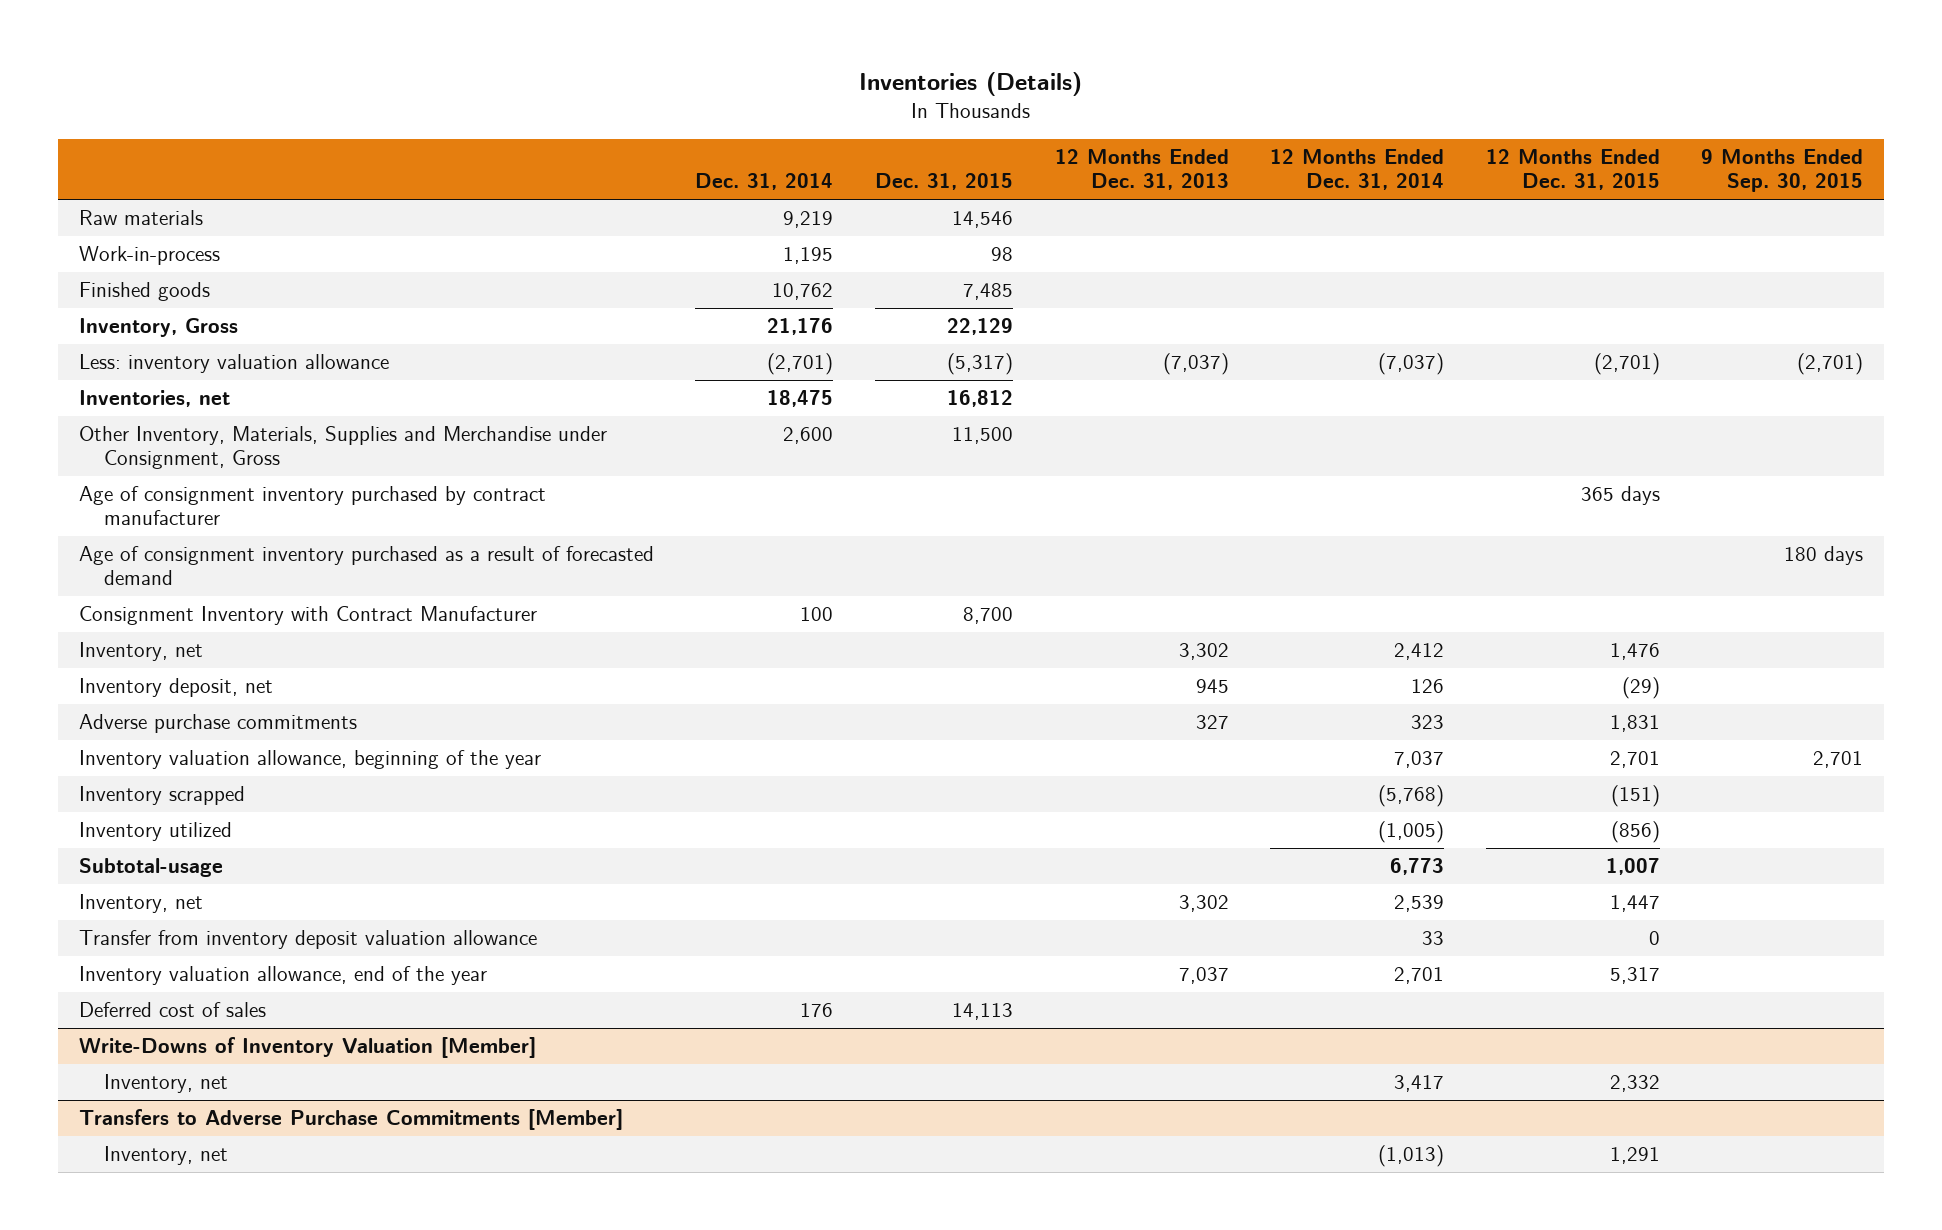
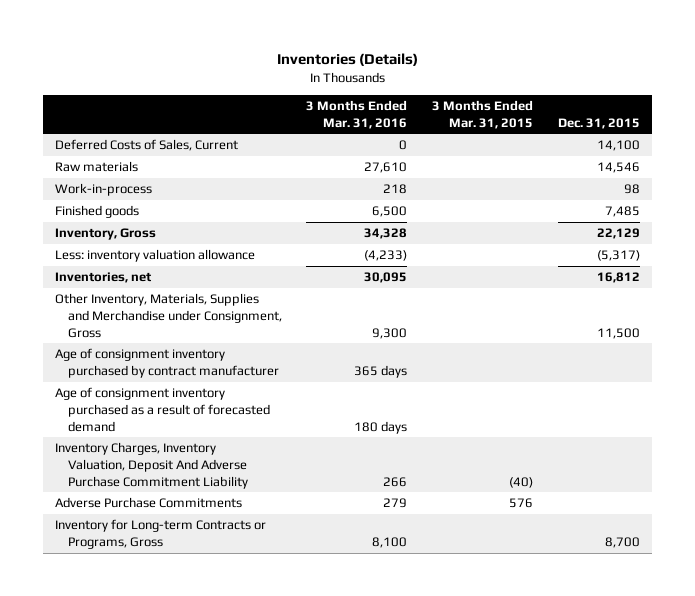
[695,173,834,191] Dec. 31, 2014 -> none
[1054,149,1229,191] 12 Months Ended Dec. 31, 2013 -> none
[1270,149,1445,191] 12 Months Ended Dec. 31, 2014 -> none
[1485,149,1660,191] 12 Months Ended Dec. 31, 2015 -> none
[1701,149,1864,193] 9 Months Ended Sep. 30, 2015 -> none
none -> [306,100,408,129] 3 Months Ended Mar. 31, 2016
none -> [432,100,534,129] 3 Months Ended Mar. 31, 2015
none -> [55,139,239,152] Deferred Costs of Sales, Current
[78,606,537,626] Consignment Inventory with Contract Manufacturer -> none
[78,678,273,698] Inventory deposit, net -> none
[78,750,541,770] Inventory valuation allowance, beginning of the year -> none
[78,786,245,806] Inventory scrapped -> none
[78,822,232,842] Inventory utilized -> none
[78,858,223,878] Subtotal-usage -> none
[78,894,203,914] Inventory, net -> none
[78,930,537,950] Transfer from inventory deposit valuation allowance -> none
[78,966,487,986] Inventory valuation allowance, end of the year -> none
[78,1002,266,1018] Deferred cost of sales -> none
[78,1037,536,1059] Write-Downs of Inventory Valuation [Member] -> none
[104,1074,229,1094] Inventory, net -> none
[78,1109,623,1131] Transfers to Adverse Purchase Commitments [Member] -> none
[104,1146,229,1166] Inventory, net -> none
[78,642,203,662] Inventory, net -> [55,442,248,489] Inventory Charges, Inventory Valuation, Deposit And Adverse Purchase Commitment Liability
[78,714,357,734] Adverse purchase commitments -> [55,497,243,509] Adverse Purchase Commitments
none -> [55,519,267,550] Inventory for Long-term Contracts or Programs, Gross

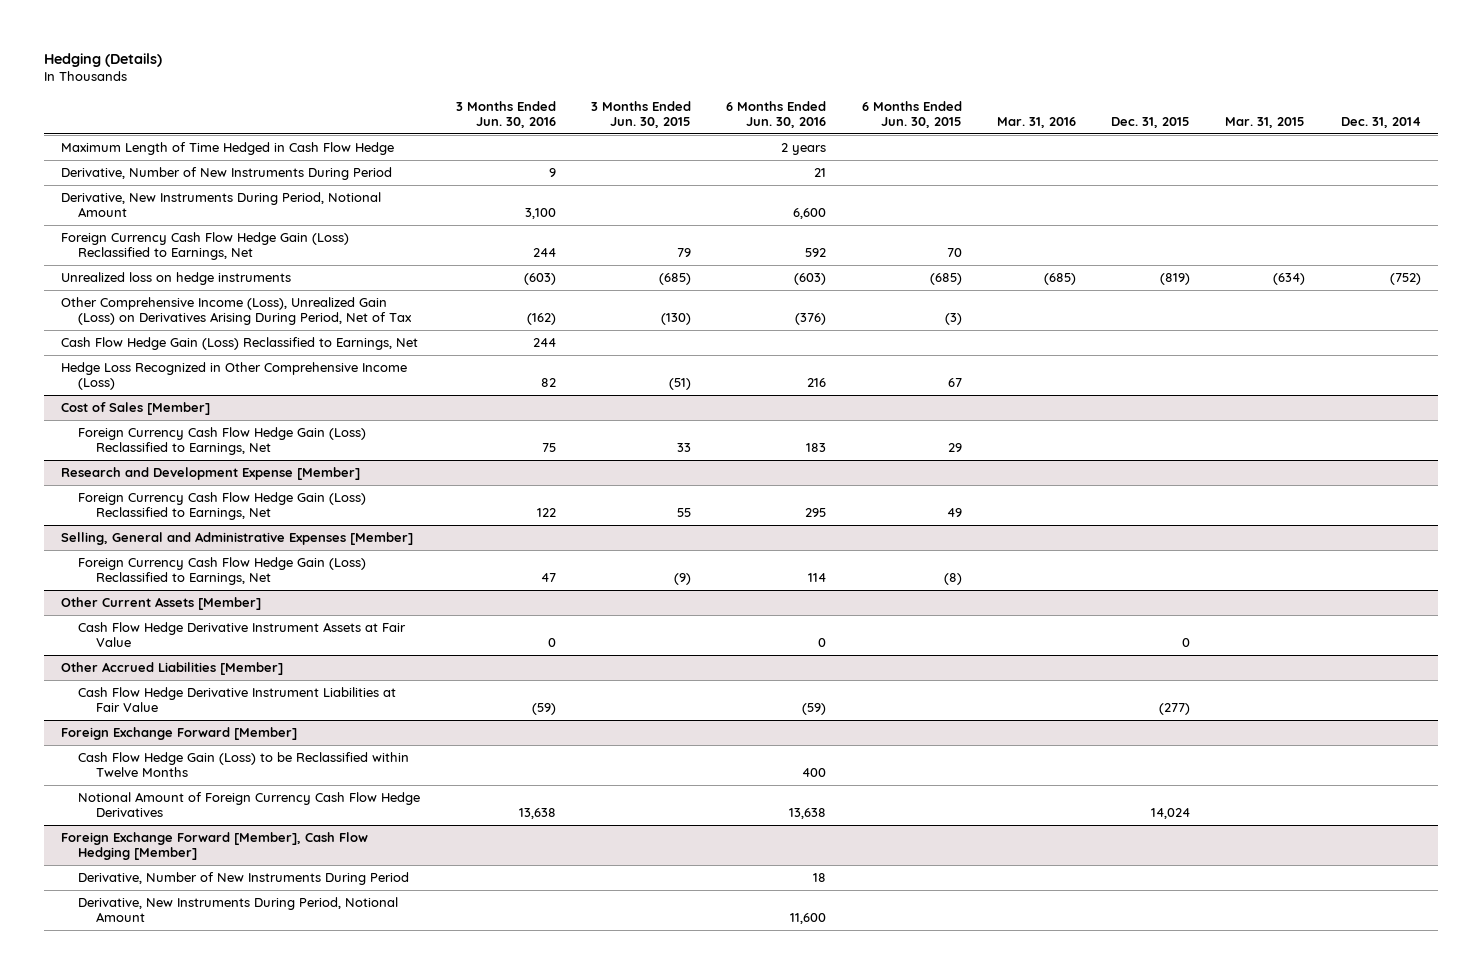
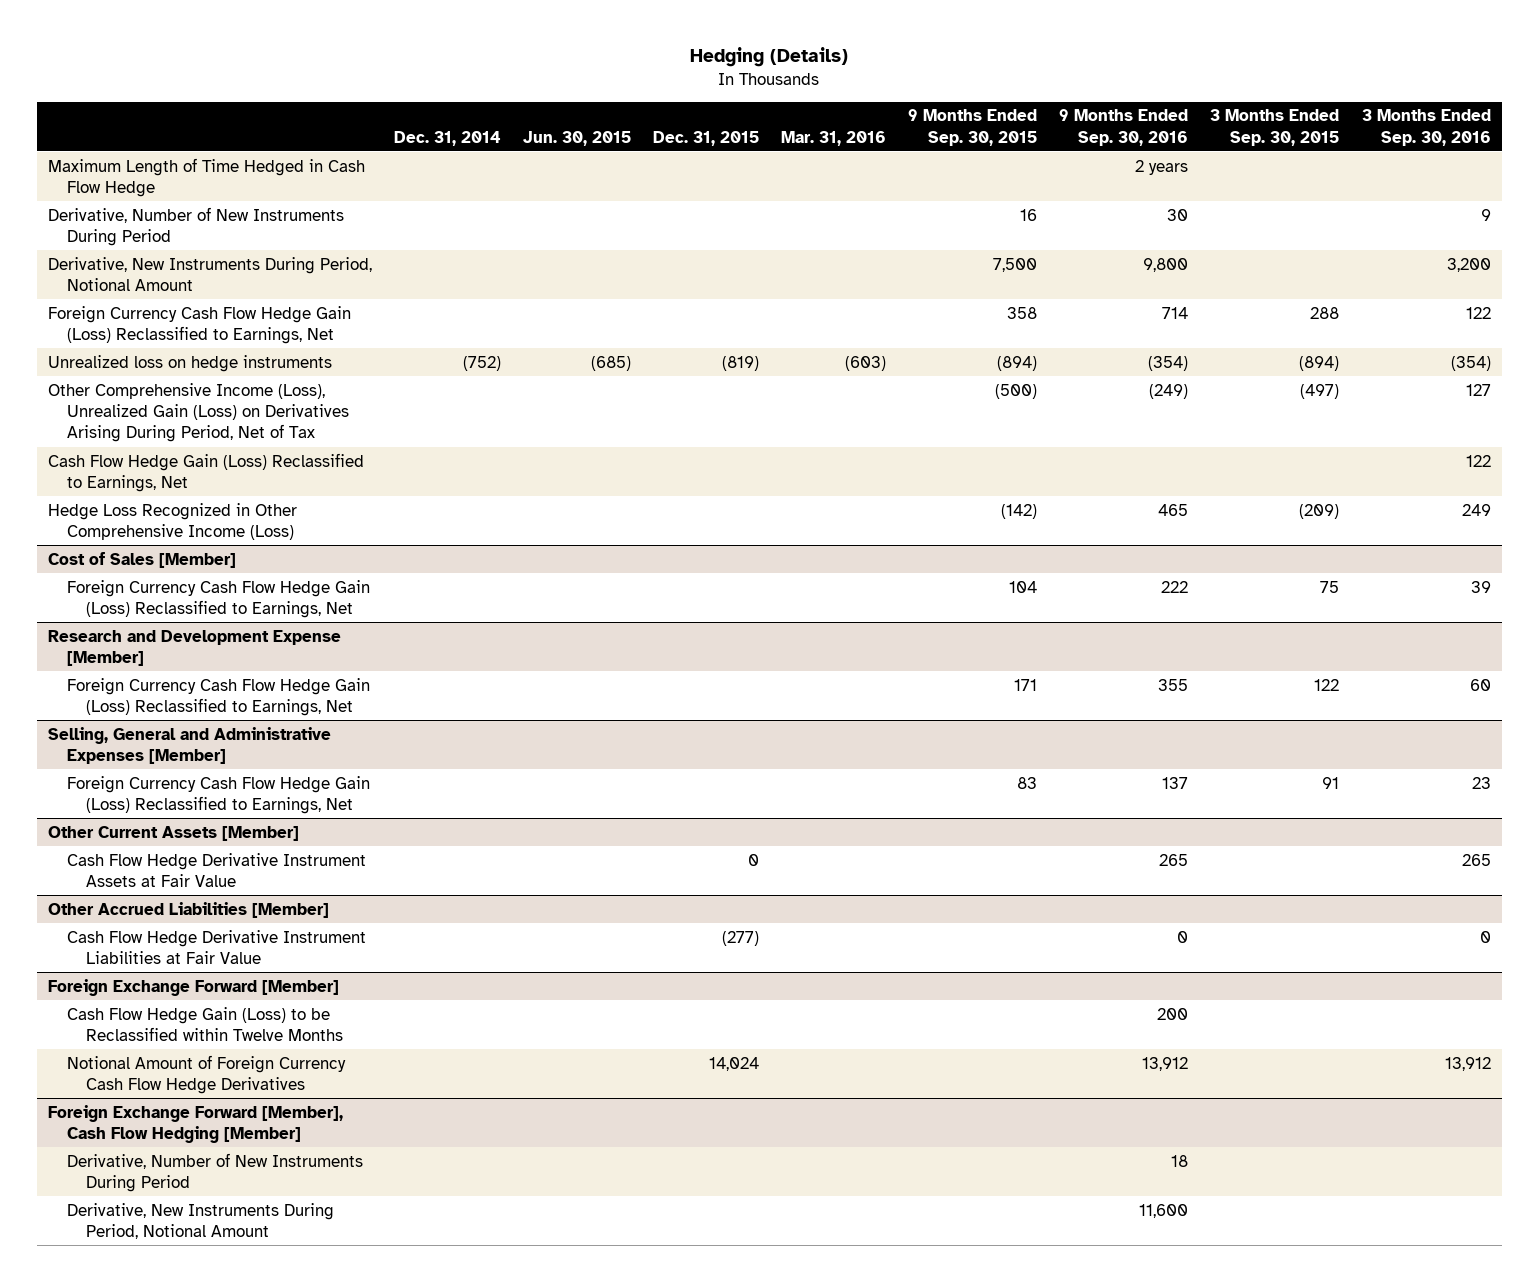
[455,100,556,128] 3 Months Ended Jun. 30, 2016 -> none
[590,100,691,128] 3 Months Ended Jun. 30, 2015 -> none
[726,100,827,128] 6 Months Ended Jun. 30, 2016 -> none
[861,100,962,128] 6 Months Ended Jun. 30, 2015 -> none
[1225,116,1306,128] Mar. 31, 2015 -> none
none -> [522,130,631,146] Jun. 30, 2015
none -> [908,109,1038,146] 9 Months Ended Sep. 30, 2015
none -> [1059,109,1189,146] 9 Months Ended Sep. 30, 2016
none -> [1210,109,1340,146] 3 Months Ended Sep. 30, 2015
none -> [1361,109,1491,146] 3 Months Ended Sep. 30, 2016
[1043,272,1076,285] (685) -> [845,355,887,371] (603)

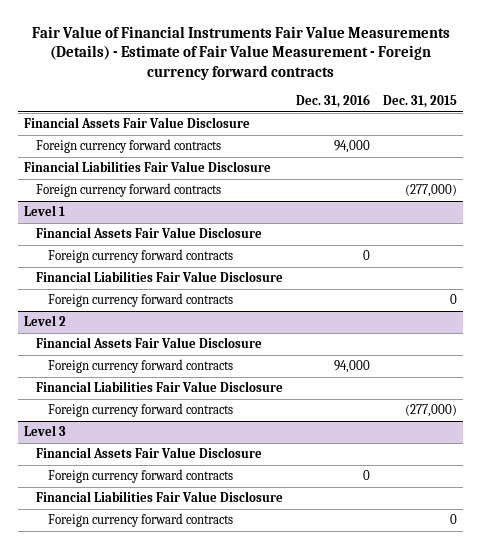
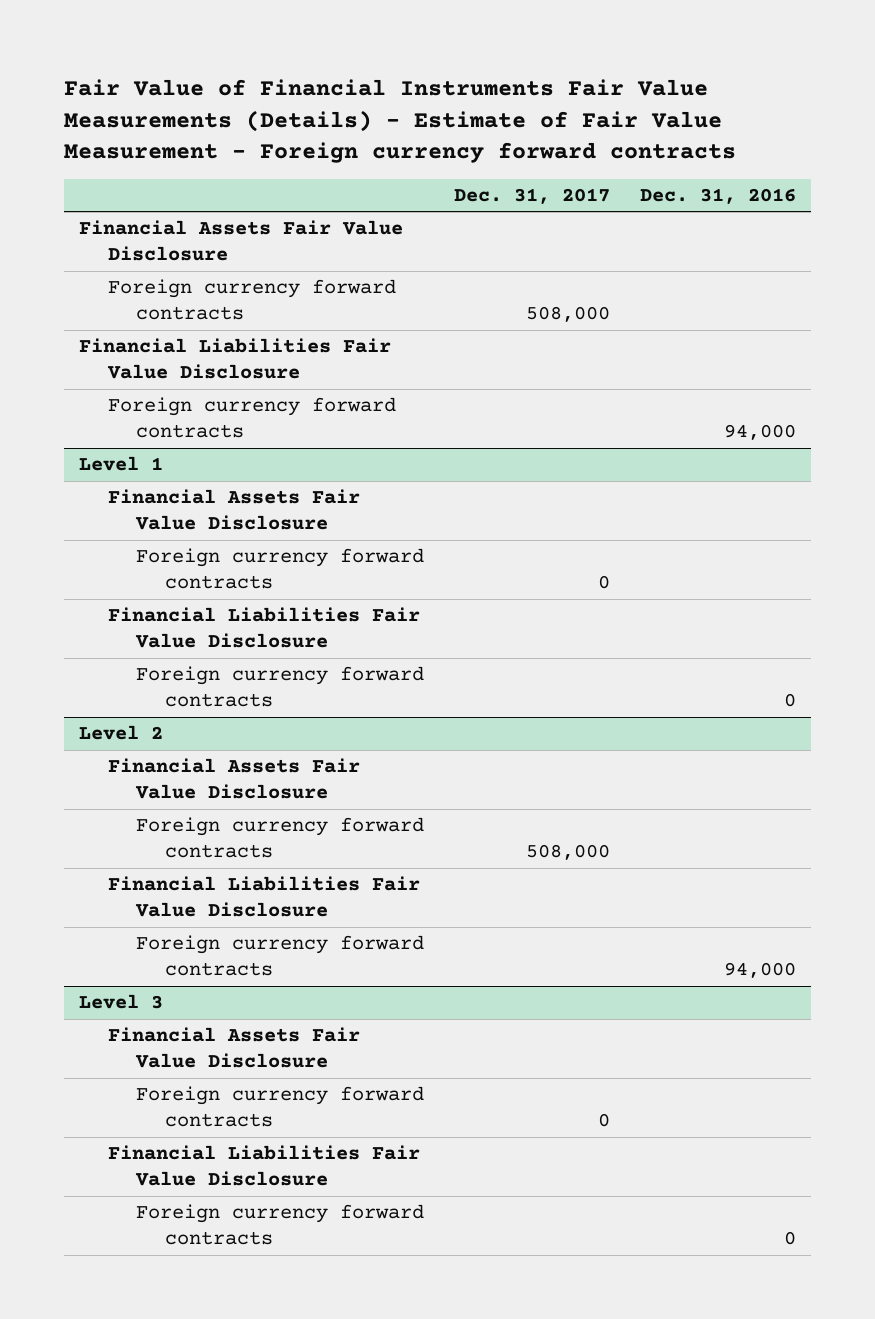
[382,95,457,109] Dec. 31, 2015 -> none
none -> [454,187,611,204] Dec. 31, 2017
[24,161,272,173] Financial Liabilities Fair Value Disclosure -> [78,338,391,380] Financial Liabilities Fair Value Disclosure
[36,139,222,154] Foreign currency forward contracts -> [107,397,396,439] Foreign currency forward contracts
[36,271,284,283] Financial Liabilities Fair Value Disclosure -> [107,607,420,649] Financial Liabilities Fair Value Disclosure
[47,249,233,264] Foreign currency forward contracts -> [136,666,425,708] Foreign currency forward contracts
[36,381,284,393] Financial Liabilities Fair Value Disclosure -> [107,876,420,918] Financial Liabilities Fair Value Disclosure
[47,359,233,374] Foreign currency forward contracts -> [136,935,425,977] Foreign currency forward contracts
[36,491,284,503] Financial Liabilities Fair Value Disclosure -> [107,1145,420,1187] Financial Liabilities Fair Value Disclosure
[47,469,233,484] Foreign currency forward contracts -> [136,1204,425,1246] Foreign currency forward contracts

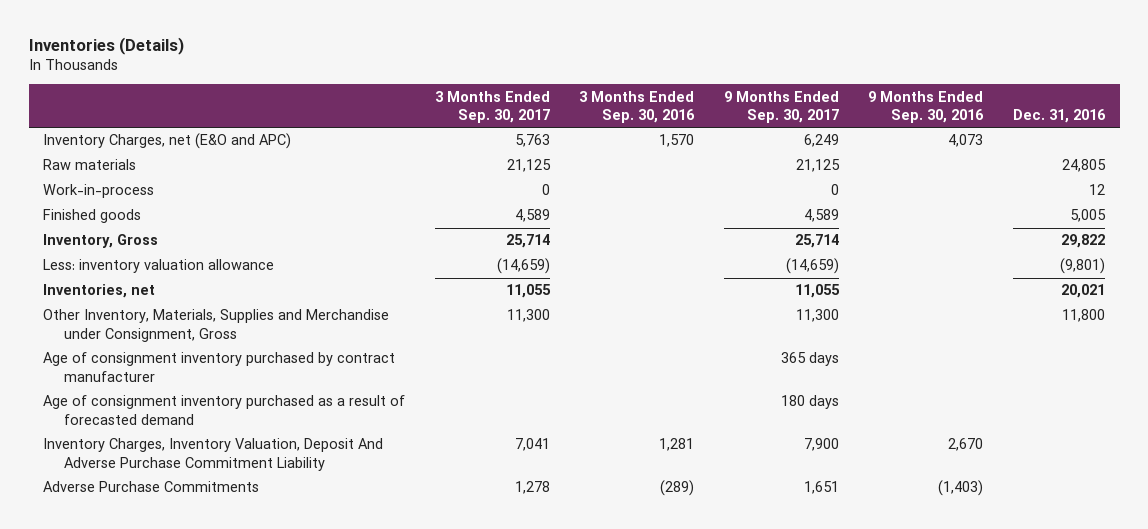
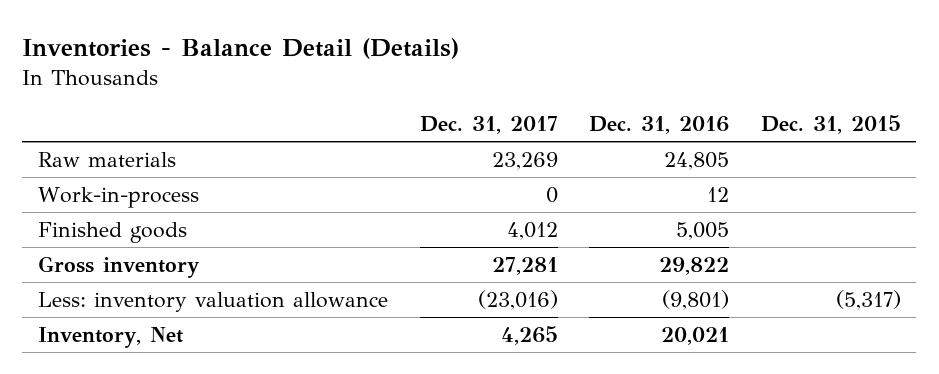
[28,36,184,55] Inventories (Details) -> [22,37,460,59] Inventories - Balance Detail (Details)
[434,90,550,124] 3 Months Ended Sep. 30, 2017 -> none
[579,90,696,124] 3 Months Ended Sep. 30, 2016 -> none
[723,90,839,124] 9 Months Ended Sep. 30, 2017 -> none
[868,90,985,124] 9 Months Ended Sep. 30, 2016 -> none
none -> [419,116,558,135] Dec. 31, 2017
none -> [760,115,901,135] Dec. 31, 2015
[43,133,292,150] Inventory Charges, net (E&O and APC) -> none
[43,234,159,249] Inventory, Gross -> [37,256,200,279] Gross inventory
[43,309,390,342] Other Inventory, Materials, Supplies and Merchandise under Consignment, Gross -> none
[43,352,396,382] Age of consignment inventory purchased by contract manufacturer -> none
[43,395,406,425] Age of consignment inventory purchased as a result of forecasted demand -> none
[43,438,384,471] Inventory Charges, Inventory Valuation, Deposit And Adverse Purchase Commitment Liability -> none
[43,481,260,493] Adverse Purchase Commitments -> none
[43,284,156,299] Inventories, net -> [37,327,183,349] Inventory, Net

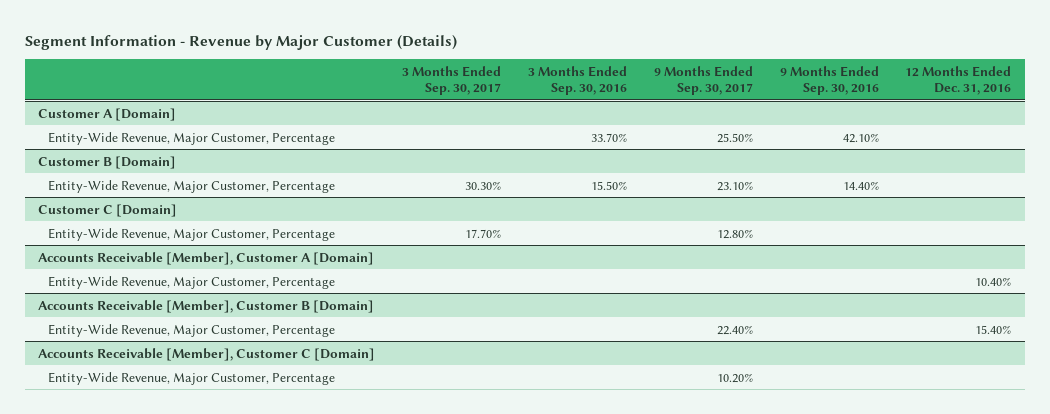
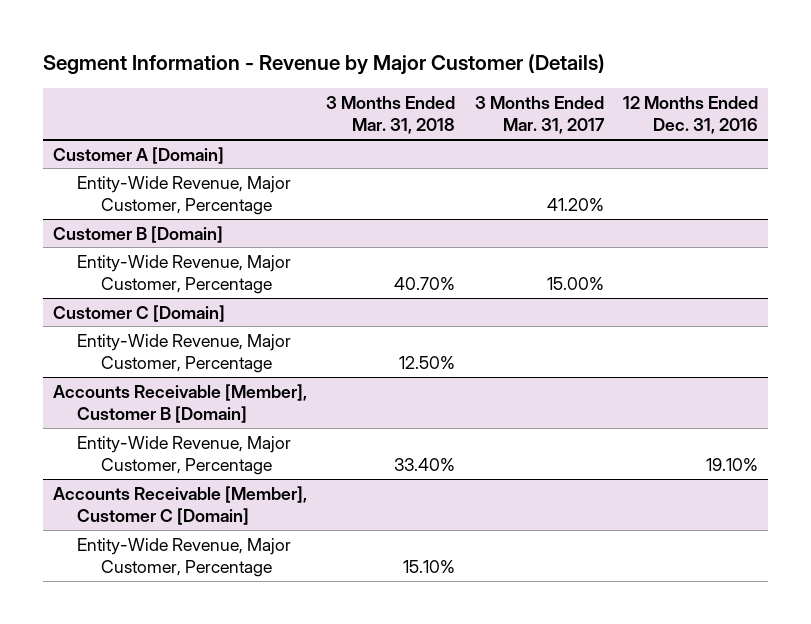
[402,65,502,96] 3 Months Ended Sep. 30, 2017 -> none
[528,65,628,96] 3 Months Ended Sep. 30, 2016 -> none
[653,65,753,96] 9 Months Ended Sep. 30, 2017 -> none
[779,65,879,96] 9 Months Ended Sep. 30, 2016 -> none
none -> [326,95,456,135] 3 Months Ended Mar. 31, 2018
none -> [474,95,605,135] 3 Months Ended Mar. 31, 2017
[38,251,375,265] Accounts Receivable [Member], Customer A [Domain] -> none
[48,275,336,289] Entity-Wide Revenue, Major Customer, Percentage -> none
[975,324,1012,334] 15.40% -> [706,458,759,472] 19.10%

